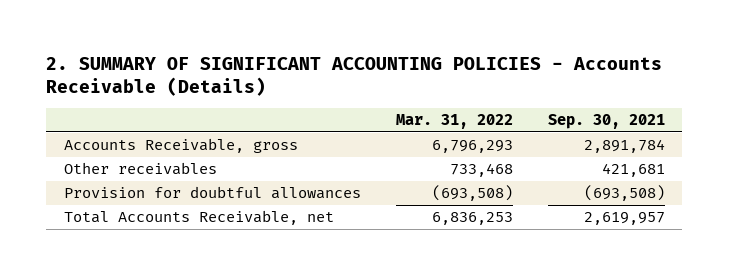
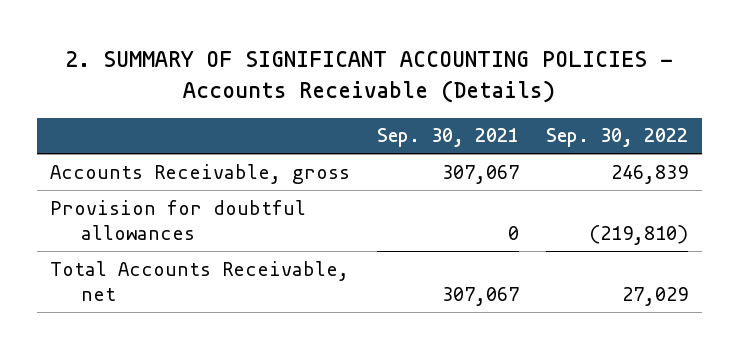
[395,114,513,130] Mar. 31, 2022 -> none
none -> [546,128,689,148] Sep. 30, 2022
[63,162,217,176] Other receivables -> none
[583,139,665,154] 2,891,784 -> [442,164,520,184] 307,067
[583,185,665,202] (693,508) -> [508,226,520,241] 0
[583,212,665,226] 2,619,957 -> [442,287,520,307] 307,067

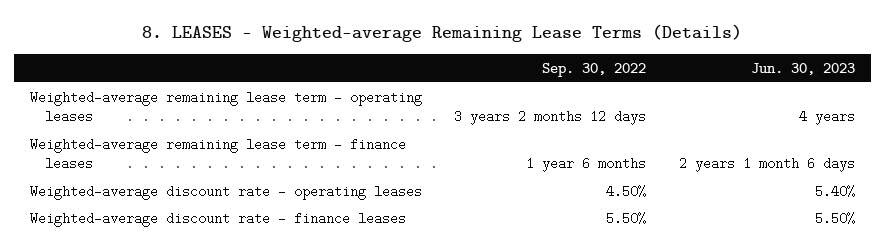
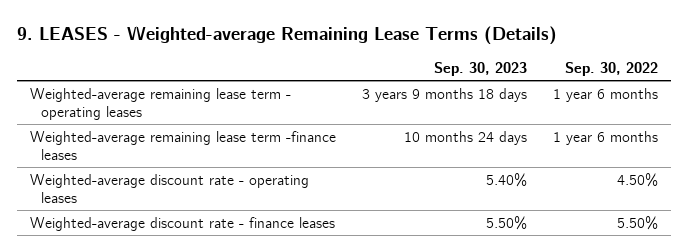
[142,24,743,43] 8. LEASES - Weighted-average Remaining Lease Terms (Details) -> [16,24,557,45] 9. LEASES - Weighted-average Remaining Lease Terms (Details)
[750,62,855,75] Jun. 30, 2023 -> none
none -> [433,61,527,76] Sep. 30, 2023
[454,109,647,125] 3 years 2 months 12 days -> [552,87,658,102] 1 year 6 months
[29,137,406,170] Weighted-average remaining lease term - finance leases -> [29,130,336,160] Weighted-average remaining lease term -finance leases

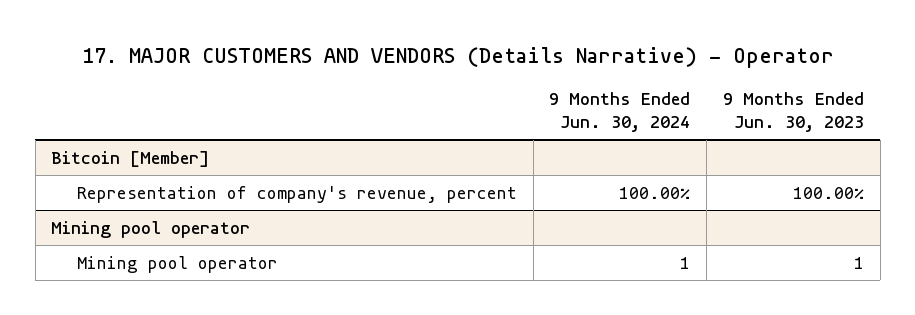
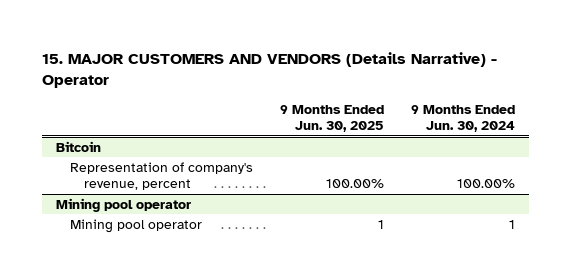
[81,47,834,69] 17. MAJOR CUSTOMERS AND VENDORS (Details Narrative) - Operator -> [42,51,498,89] 15. MAJOR CUSTOMERS AND VENDORS (Details Narrative) - Operator
[722,92,864,133] 9 Months Ended Jun. 30, 2023 -> none
none -> [279,105,384,133] 9 Months Ended Jun. 30, 2025
[51,150,210,167] Bitcoin [Member] -> [55,140,101,152] Bitcoin

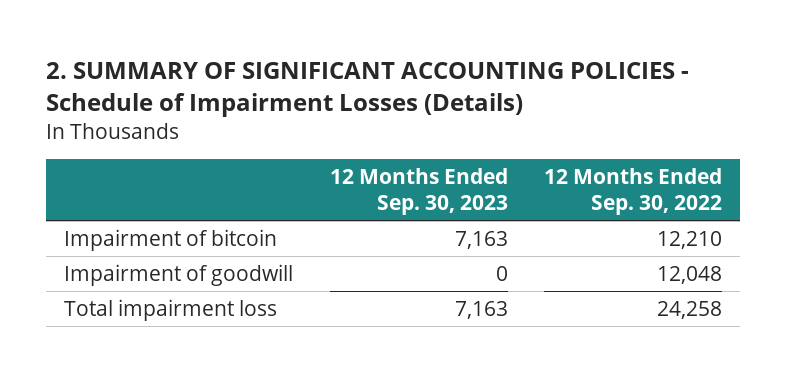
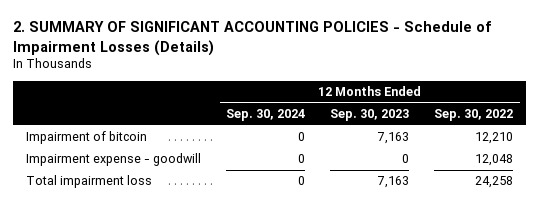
none -> [225,109,305,122] Sep. 30, 2024
[64,263,294,286] Impairment of goodwill -> [25,153,201,167] Impairment expense - goodwill

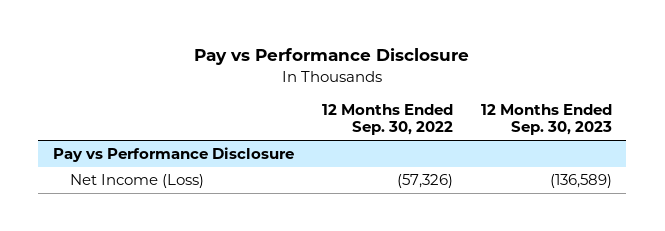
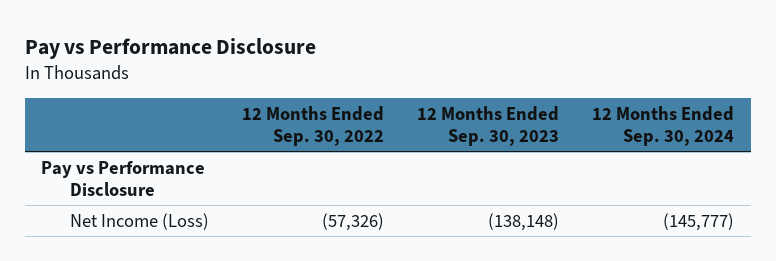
none -> [592,105,735,146] 12 Months Ended Sep. 30, 2024
[550,174,613,189] (136,589) -> [488,212,560,231] (138,148)

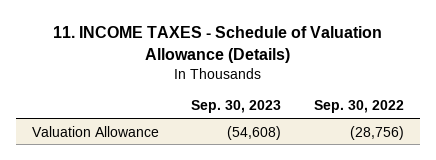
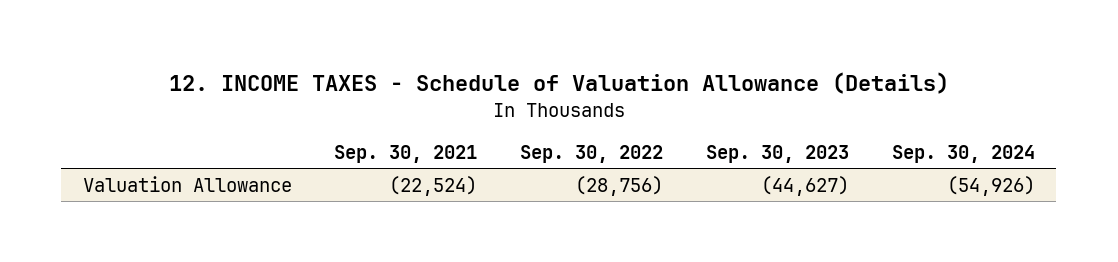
[52,25,382,63] 11. INCOME TAXES - Schedule of Valuation Allowance (Details) -> [168,71,949,94] 12. INCOME TAXES - Schedule of Valuation Allowance (Details)
none -> [334,144,478,163] Sep. 30, 2021
none -> [892,144,1036,163] Sep. 30, 2024
[227,125,282,140] (54,608) -> [761,176,850,197] (44,627)

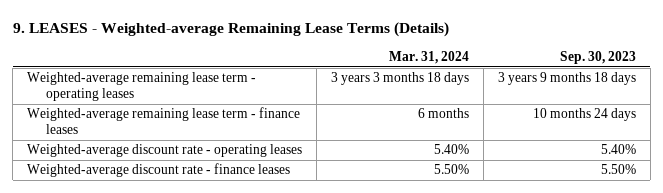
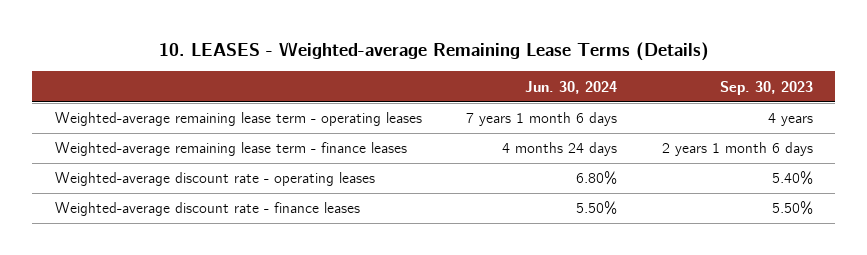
[12,22,449,38] 9. LEASES - Weighted-average Remaining Lease Terms (Details) -> [158,41,709,62] 10. LEASES - Weighted-average Remaining Lease Terms (Details)
[388,51,469,65] Mar. 31, 2024 -> none
none -> [525,80,618,94] Jun. 30, 2024
[497,72,636,86] 3 years 9 months 18 days -> [767,113,813,127] 4 years
[532,108,636,122] 10 months 24 days -> [661,142,813,157] 2 years 1 month 6 days

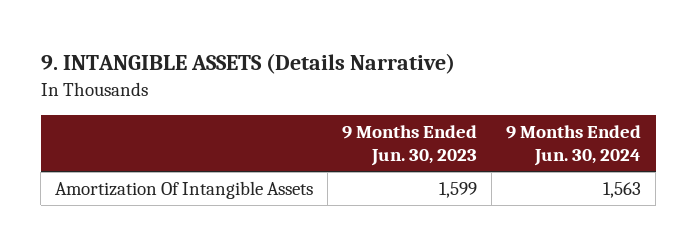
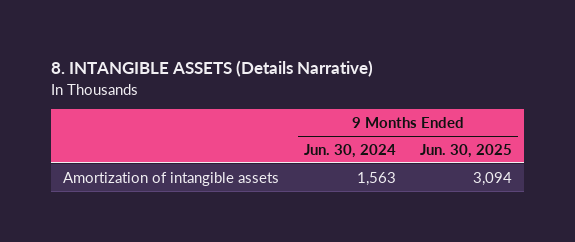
[40,53,455,75] 9. INTANGIBLE ASSETS (Details Narrative) -> [51,60,374,78] 8. INTANGIBLE ASSETS (Details Narrative)
[342,125,478,167] 9 Months Ended Jun. 30, 2023 -> none
none -> [419,143,512,158] Jun. 30, 2025
[55,180,314,199] Amortization Of Intangible Assets -> [63,171,280,186] Amortization of intangible assets

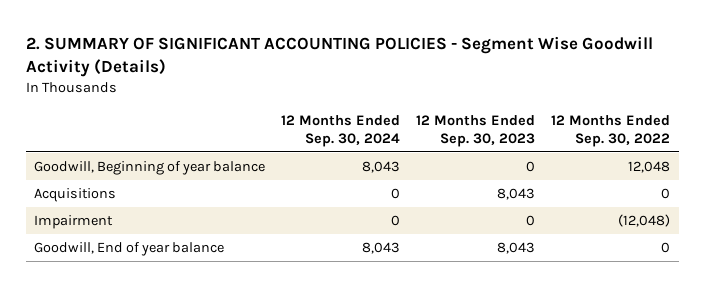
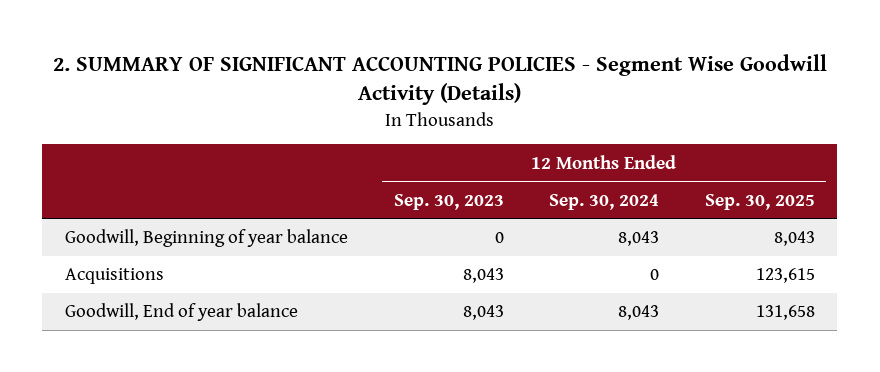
[551,114,671,147] 12 Months Ended Sep. 30, 2022 -> none
none -> [704,193,815,210] Sep. 30, 2025
[34,215,114,230] Impairment -> none

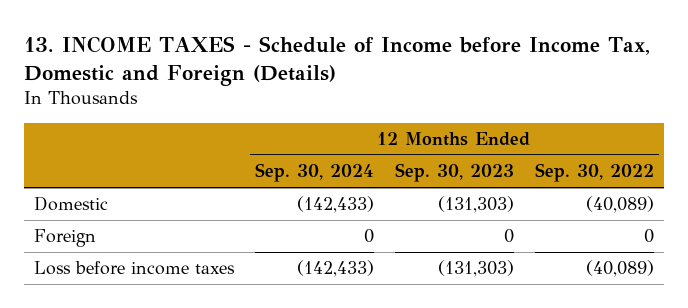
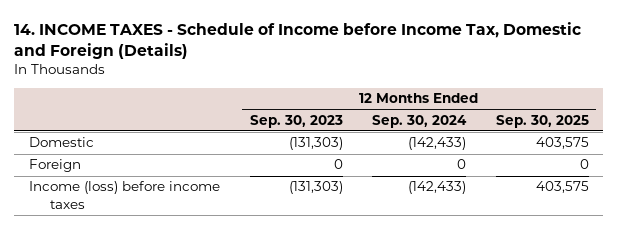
[23,35,650,86] 13. INCOME TAXES - Schedule of Income before Income Tax, Domestic and Foreign (Details) -> [14,22,582,60] 14. INCOME TAXES - Schedule of Income before Income Tax, Domestic and Foreign (Details)
[534,163,654,183] Sep. 30, 2022 -> none
none -> [495,114,589,128] Sep. 30, 2025
[34,261,236,276] Loss before income taxes -> [29,181,221,209] Income (loss) before income taxes

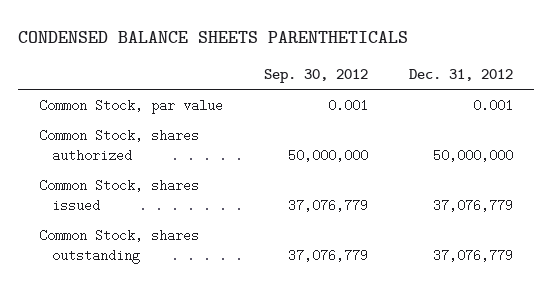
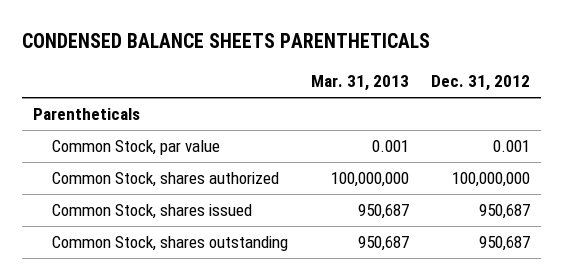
[264,69,369,84] Sep. 30, 2012 -> none
none -> [310,75,409,92] Mar. 31, 2013
none -> [33,108,141,121] Parentheticals
[433,148,514,162] 50,000,000 -> [452,172,531,188] 100,000,000
[433,198,514,212] 37,076,779 -> [479,204,531,220] 950,687
[433,248,514,262] 37,076,779 -> [479,236,531,252] 950,687

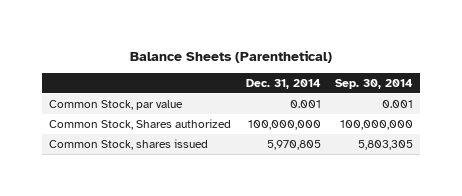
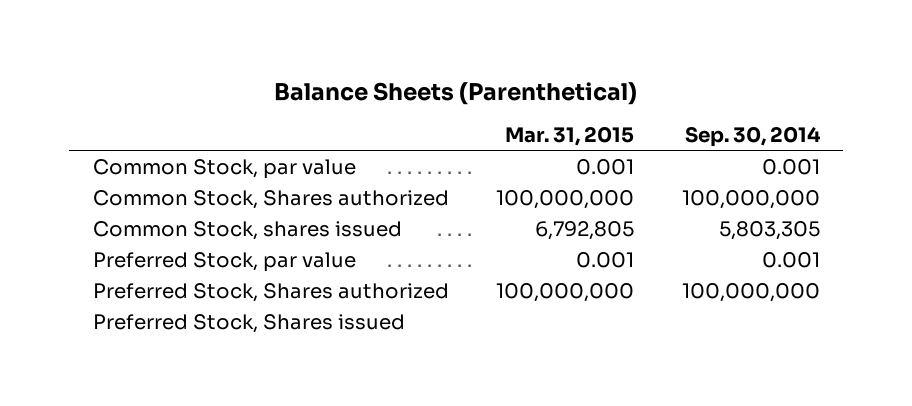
[245,78,321,89] Dec. 31, 2014 -> none
none -> [505,126,635,147] Mar. 31, 2015
none -> [92,251,356,272] Preferred Stock, par value
none -> [92,282,449,302] Preferred Stock, Shares authorized
none -> [92,313,405,333] Preferred Stock, Shares issued

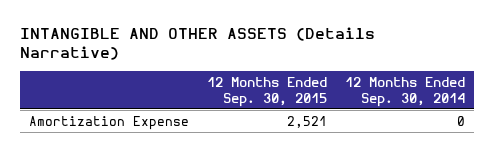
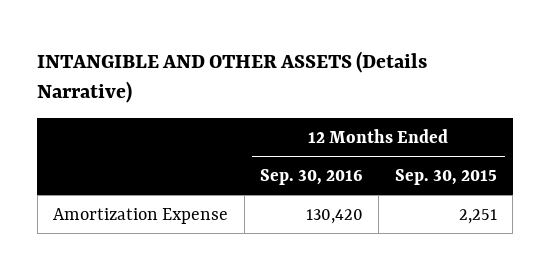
[345,76,466,107] 12 Months Ended Sep. 30, 2014 -> none
none -> [260,168,364,185] Sep. 30, 2016
[287,115,328,128] 2,521 -> [458,208,497,224] 2,251

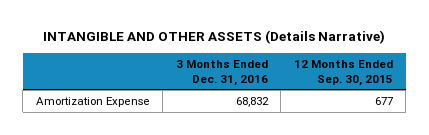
[260,168,364,185] Sep. 30, 2016 -> none
none -> [175,60,268,86] 3 Months Ended Dec. 31, 2016
[458,208,497,224] 2,251 -> [374,97,393,106] 677

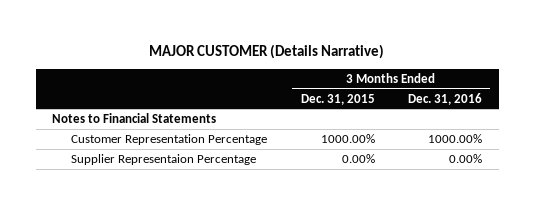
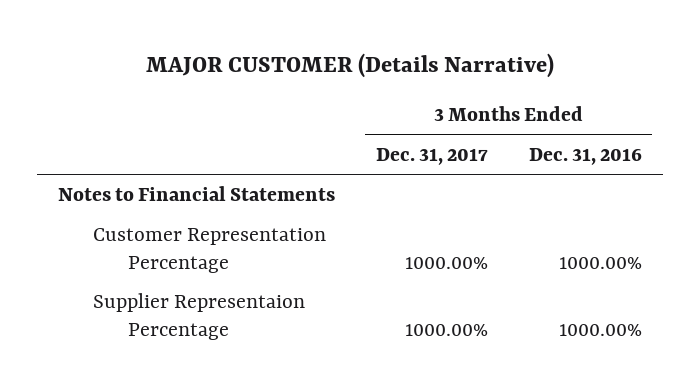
[300,93,375,105] Dec. 31, 2015 -> none
none -> [375,147,488,165] Dec. 31, 2017
[448,154,482,164] 0.00% -> [559,324,643,337] 1000.00%

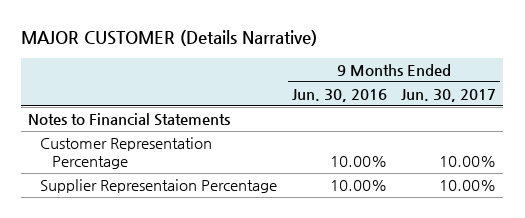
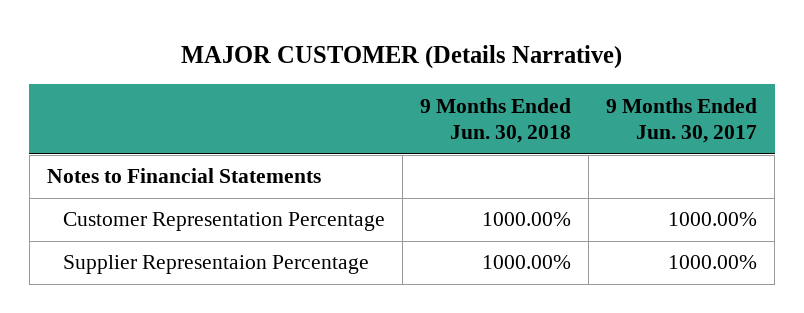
[291,88,387,102] Jun. 30, 2016 -> none
none -> [420,97,572,144] 9 Months Ended Jun. 30, 2018
[439,155,497,167] 10.00% -> [668,212,758,227] 1000.00%
[439,179,497,191] 10.00% -> [668,255,758,270] 1000.00%

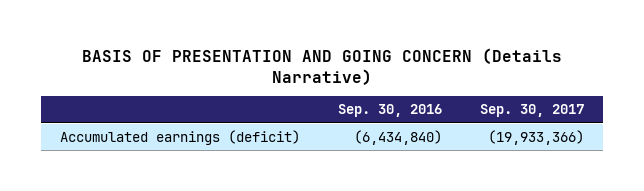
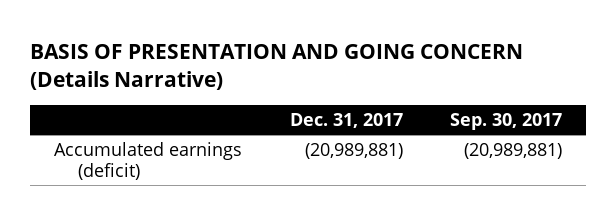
[337,104,442,118] Sep. 30, 2016 -> none
none -> [289,113,403,129] Dec. 31, 2017
[487,130,584,146] (19,933,366) -> [464,143,563,160] (20,989,881)

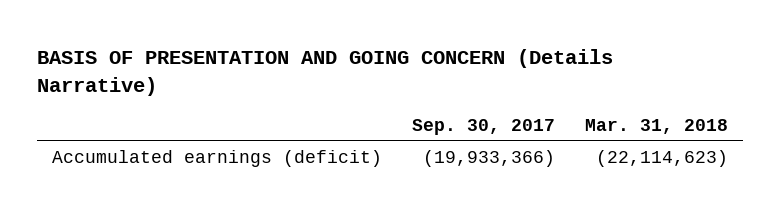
[289,113,403,129] Dec. 31, 2017 -> none
none -> [584,119,728,135] Mar. 31, 2018
[464,143,563,160] (20,989,881) -> [422,150,555,168] (19,933,366)

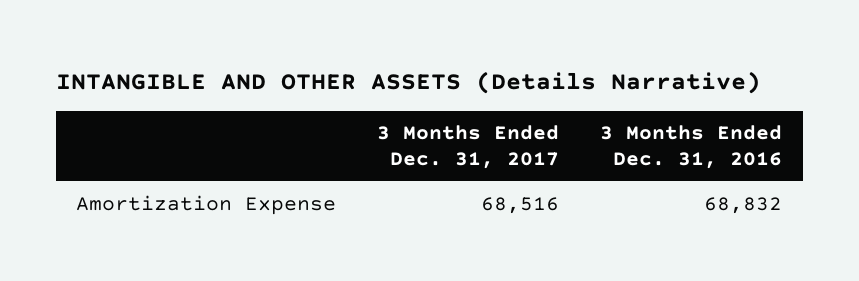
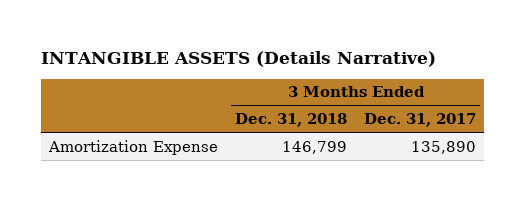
[55,71,761,95] INTANGIBLE AND OTHER ASSETS (Details Narrative) -> [41,50,437,67] INTANGIBLE ASSETS (Details Narrative)
[600,125,783,170] 3 Months Ended Dec. 31, 2016 -> none
none -> [235,113,348,128] Dec. 31, 2018
[481,197,560,215] 68,516 -> [410,140,476,154] 135,890

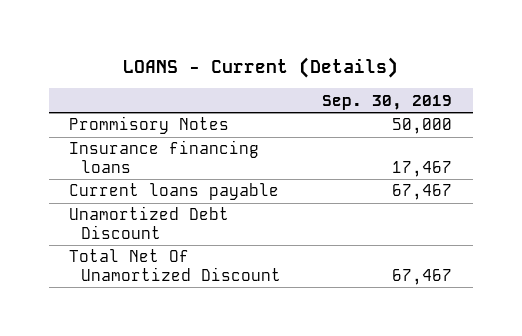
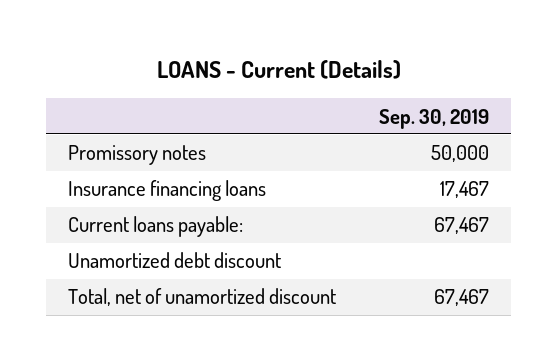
[69,116,230,135] Prommisory Notes -> [67,145,206,166] Promissory notes
[69,183,280,201] Current loans payable -> [67,216,243,238] Current loans payable:
[69,206,230,239] Unamortized Debt Discount -> [67,252,281,269] Unamortized debt discount
[69,249,281,281] Total Net Of Unamortized Discount -> [67,288,336,307] Total, net of unamortized discount

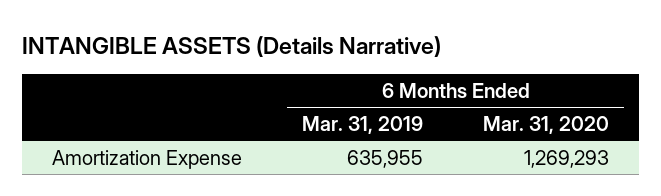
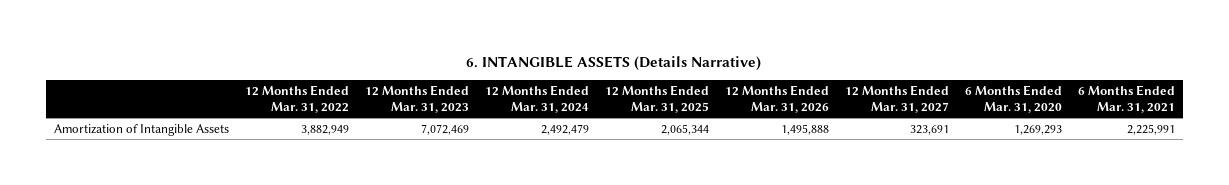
[22,35,442,57] INTANGIBLE ASSETS (Details Narrative) -> [466,55,762,71] 6. INTANGIBLE ASSETS (Details Narrative)
[302,115,424,134] Mar. 31, 2019 -> none
none -> [245,84,350,114] 12 Months Ended Mar. 31, 2022
none -> [365,84,470,114] 12 Months Ended Mar. 31, 2023
none -> [485,84,590,114] 12 Months Ended Mar. 31, 2024
none -> [604,84,709,114] 12 Months Ended Mar. 31, 2025
none -> [724,84,829,114] 12 Months Ended Mar. 31, 2026
none -> [844,84,949,114] 12 Months Ended Mar. 31, 2027
none -> [1077,84,1175,114] 6 Months Ended Mar. 31, 2021
[52,149,243,169] Amortization Expense -> [54,123,230,136] Amortization of Intangible Assets

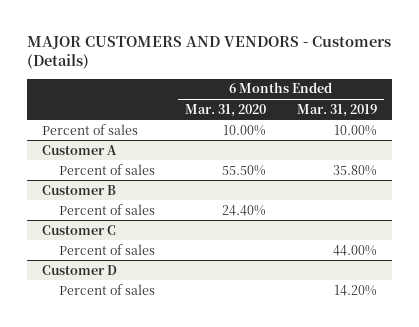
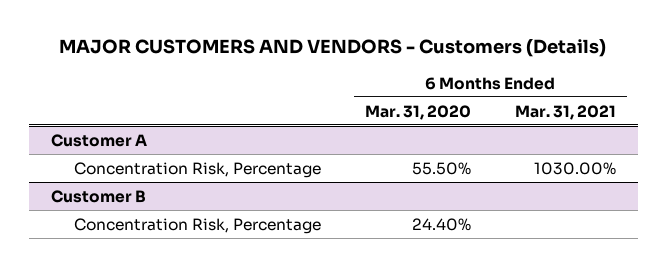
[296,103,377,117] Mar. 31, 2019 -> none
none -> [514,104,616,120] Mar. 31, 2021
[42,123,139,135] Percent of sales -> none
[58,163,155,175] Percent of sales -> [73,161,321,178] Concentration Risk, Percentage
[42,224,117,235] Customer C -> none
[58,243,155,255] Percent of sales -> none
[42,264,118,275] Customer D -> none
[58,283,155,295] Percent of sales -> none
[58,203,155,215] Percent of sales -> [73,217,321,234] Concentration Risk, Percentage

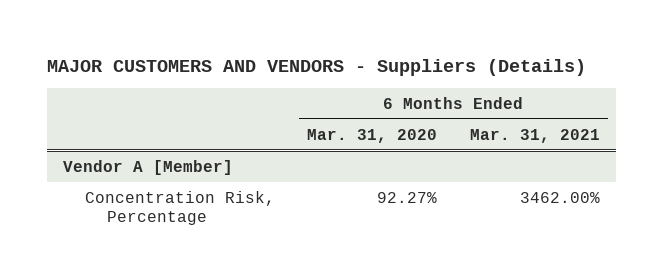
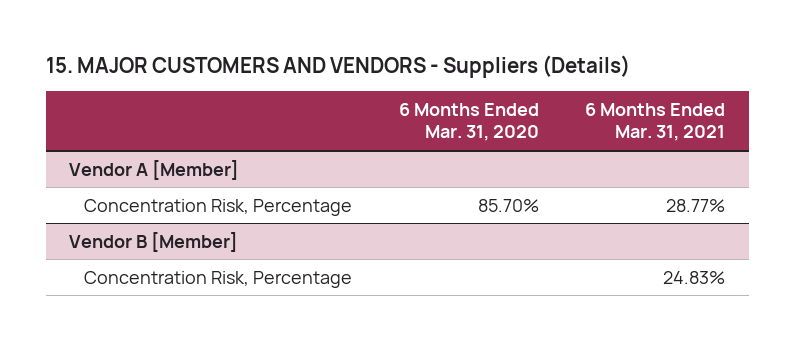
[47,59,587,77] MAJOR CUSTOMERS AND VENDORS - Suppliers (Details) -> [45,55,630,79] 15. MAJOR CUSTOMERS AND VENDORS - Suppliers (Details)
[377,191,438,203] 92.27% -> [477,198,539,212] 85.70%
[519,191,600,203] 3462.00% -> [666,198,726,212] 28.77%
none -> [69,231,239,252] Vendor B [Member]
none -> [83,270,352,288] Concentration Risk, Percentage

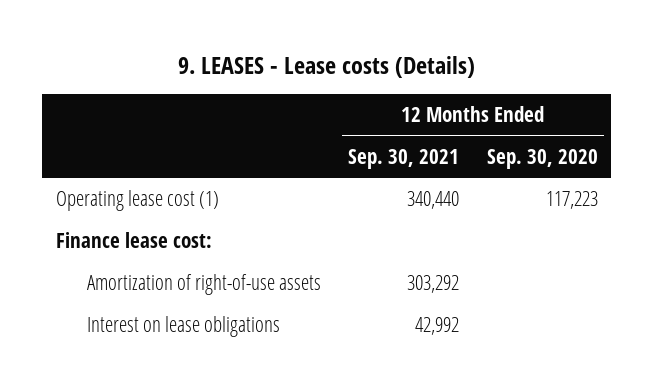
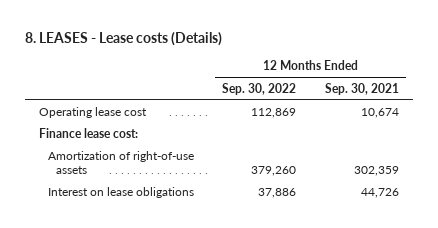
[177,55,475,78] 9. LEASES - Lease costs (Details) -> [25,32,223,47] 8. LEASES - Lease costs (Details)
[486,148,598,169] Sep. 30, 2020 -> none
none -> [222,82,297,95] Sep. 30, 2022
[55,190,219,212] Operating lease cost (1) -> [39,107,148,119] Operating lease cost
[407,191,460,210] 340,440 -> [361,108,400,119] 10,674
[407,275,460,294] 303,292 -> [354,166,400,177] 302,359
[415,317,460,336] 42,992 -> [361,188,400,199] 44,726

